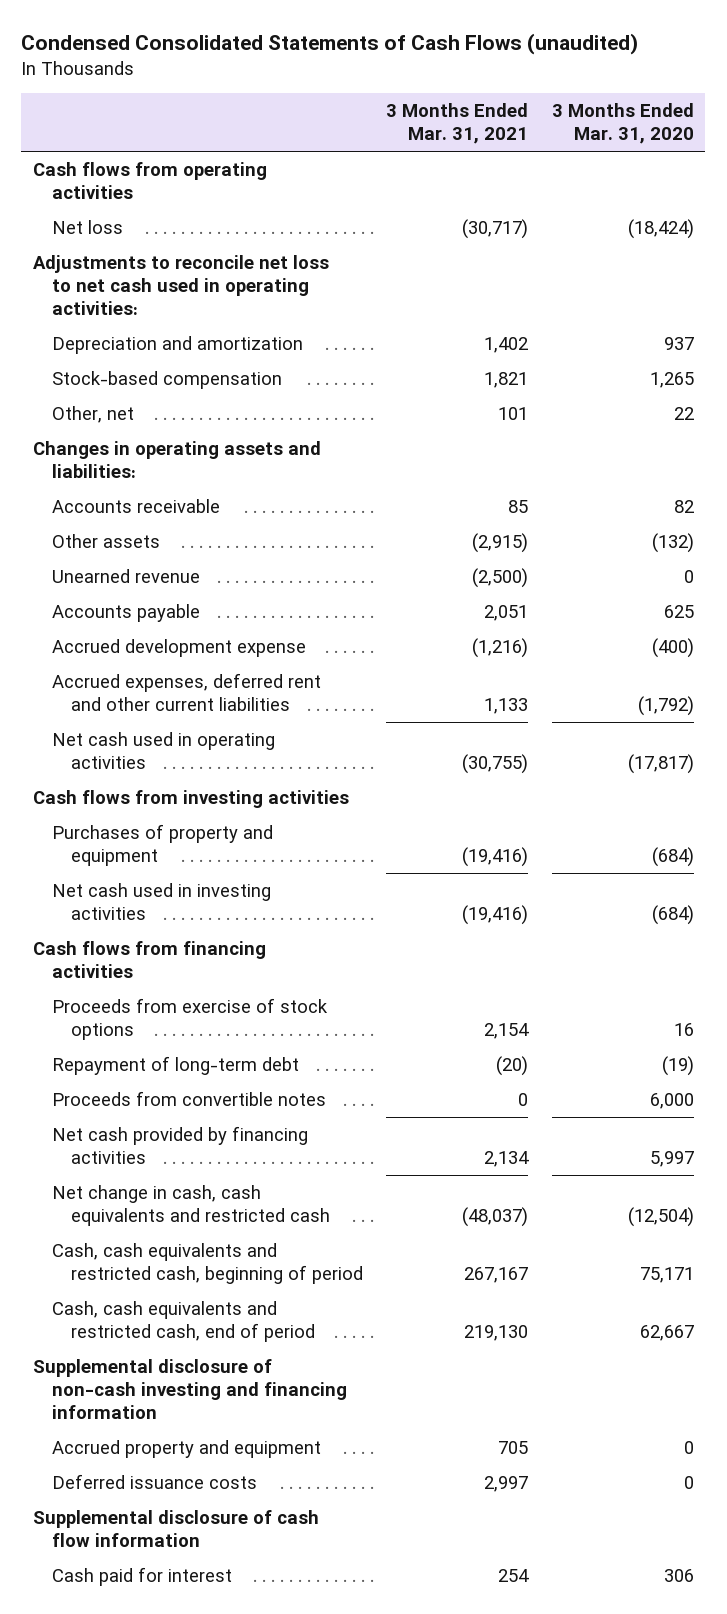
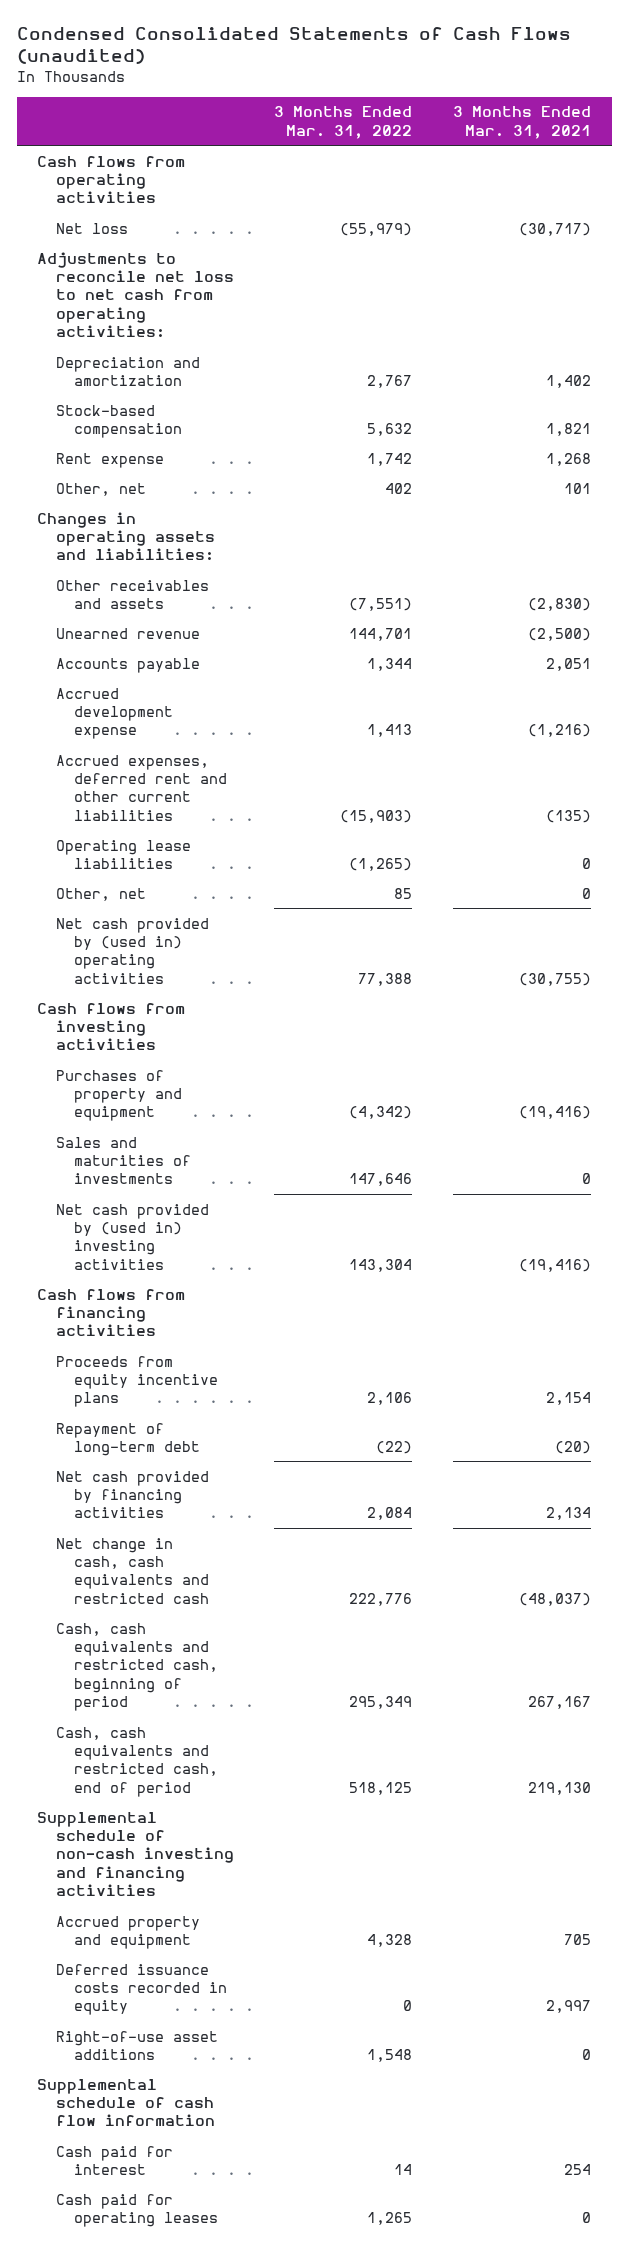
[551,103,694,145] 3 Months Ended Mar. 31, 2020 -> none
none -> [274,106,413,139] 3 Months Ended Mar. 31, 2022
[33,254,330,316] Adjustments to reconcile net loss to net cash used in operating activities: -> [37,251,234,339] Adjustments to reconcile net loss to net cash from operating activities:
none -> [55,452,164,468] Rent expense
[51,498,220,513] Accounts receivable -> none
[51,533,160,548] Other assets -> [55,579,209,610] Other receivables and assets
[472,532,529,553] (2,915) -> [528,598,592,612] (2,830)
[484,698,529,715] 1,133 -> [546,809,592,823] (135)
none -> [55,839,191,870] Operating lease liabilities
none -> [55,887,146,901] Other, net
[51,731,275,770] Net cash used in operating activities -> [55,917,209,984] Net cash provided by (used in) operating activities
none -> [55,1136,191,1185] Sales and maturities of investments
[51,882,271,921] Net cash used in investing activities -> [55,1203,209,1270] Net cash provided by (used in) investing activities
[51,997,328,1041] Proceeds from exercise of stock options -> [55,1355,218,1408] Proceeds from equity incentive plans
[51,1090,326,1106] Proceeds from convertible notes -> none
[33,1358,347,1420] Supplemental disclosure of non-cash investing and financing information -> [37,1811,234,1897] Supplemental schedule of non-cash investing and financing activities
[51,1473,257,1489] Deferred issuance costs -> [55,1963,227,2016] Deferred issuance costs recorded in equity
none -> [55,2030,218,2061] Right-of-use asset additions
[33,1509,320,1548] Supplemental disclosure of cash flow information -> [37,2078,215,2127] Supplemental schedule of cash flow information
none -> [55,2193,218,2228] Cash paid for operating leases

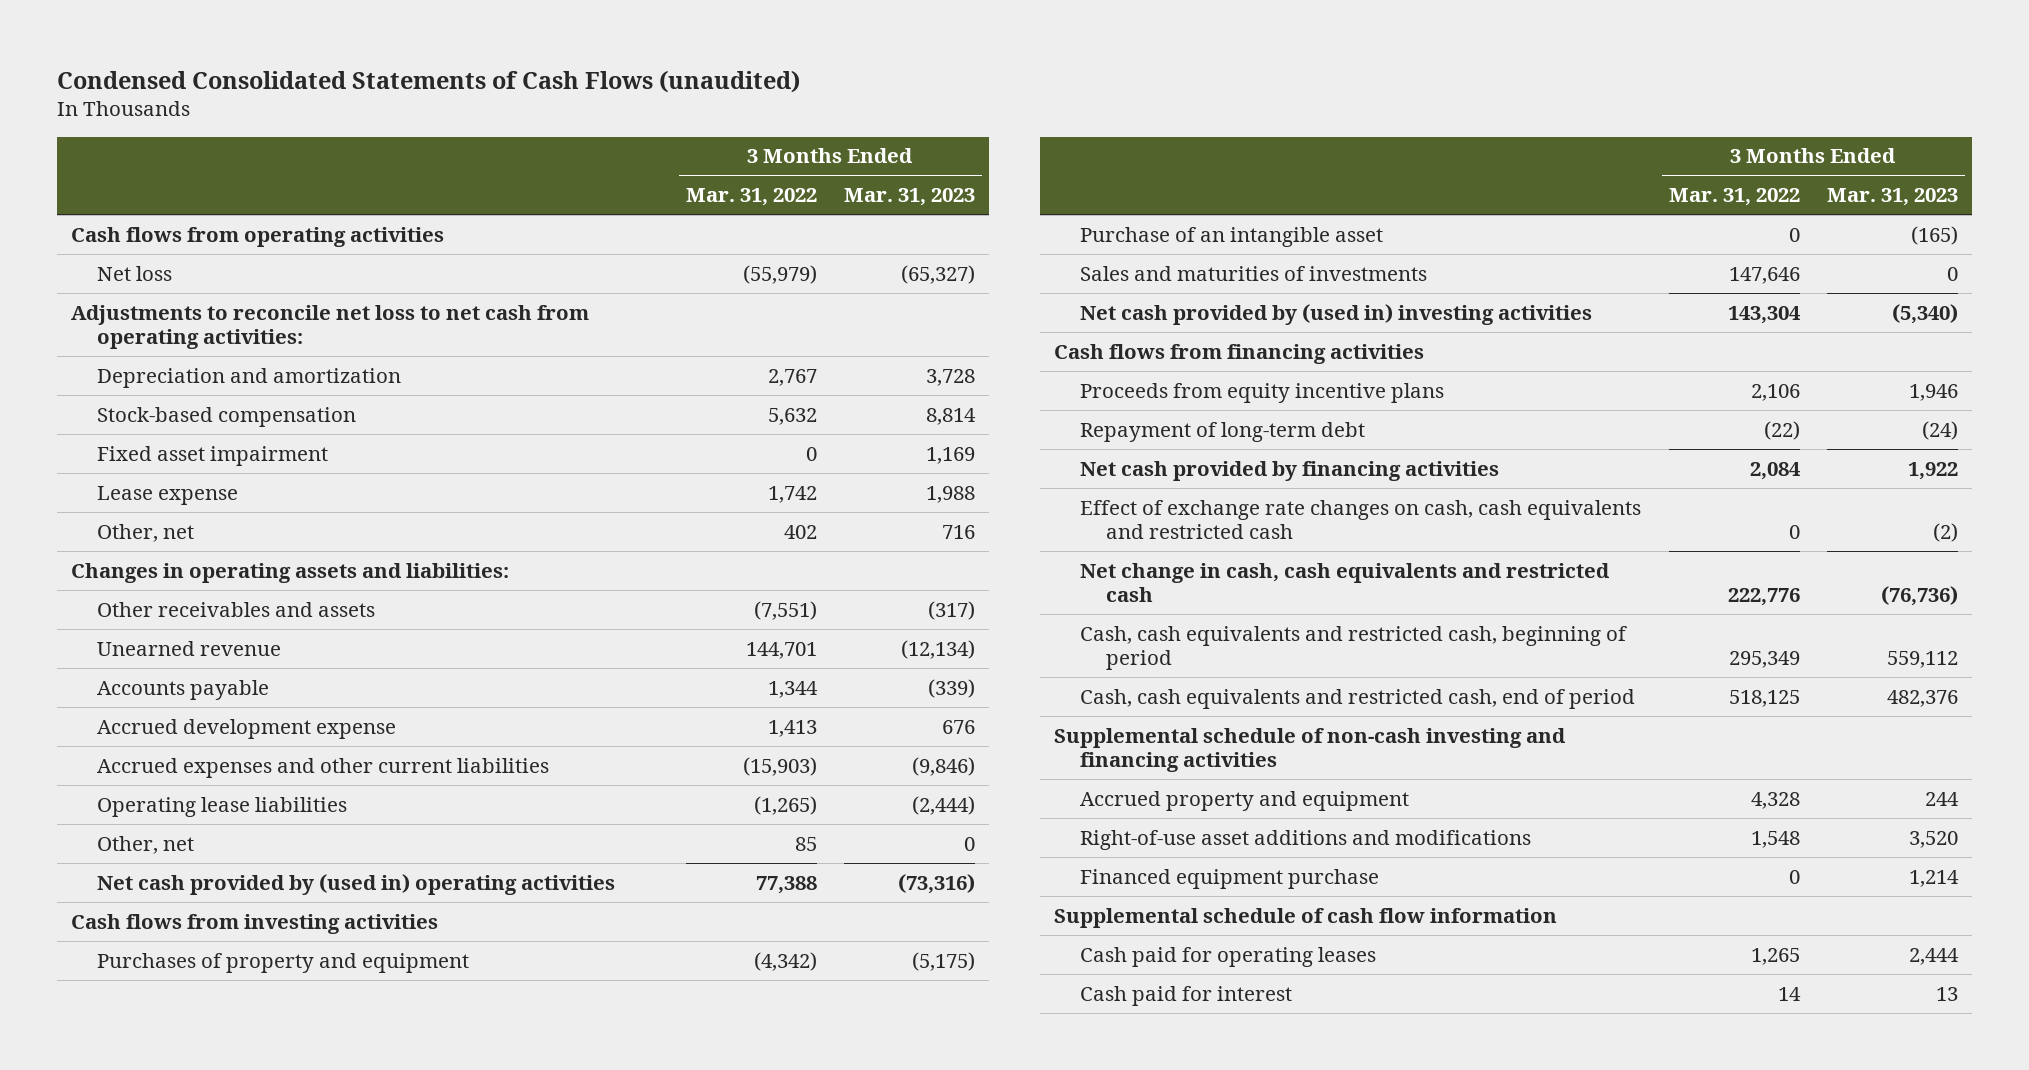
[453,106,592,139] 3 Months Ended Mar. 31, 2021 -> none
none -> [844,188,976,207] Mar. 31, 2023
none -> [96,445,328,466] Fixed asset impairment
[55,452,164,468] Rent expense -> [96,485,238,505] Lease expense
[55,754,227,821] Accrued expenses, deferred rent and other current liabilities -> [96,757,549,778] Accrued expenses and other current liabilities
none -> [1079,226,1383,247] Purchase of an intangible asset
none -> [1079,499,1641,539] Effect of exchange rate changes on cash, cash equivalents and restricted cash
[55,1963,227,2016] Deferred issuance costs recorded in equity -> none
[55,2030,218,2061] Right-of-use asset additions -> [1079,829,1531,850] Right-of-use asset additions and modifications
none -> [1079,868,1379,889] Financed equipment purchase
[55,2145,173,2176] Cash paid for interest -> [1079,985,1292,1006] Cash paid for interest

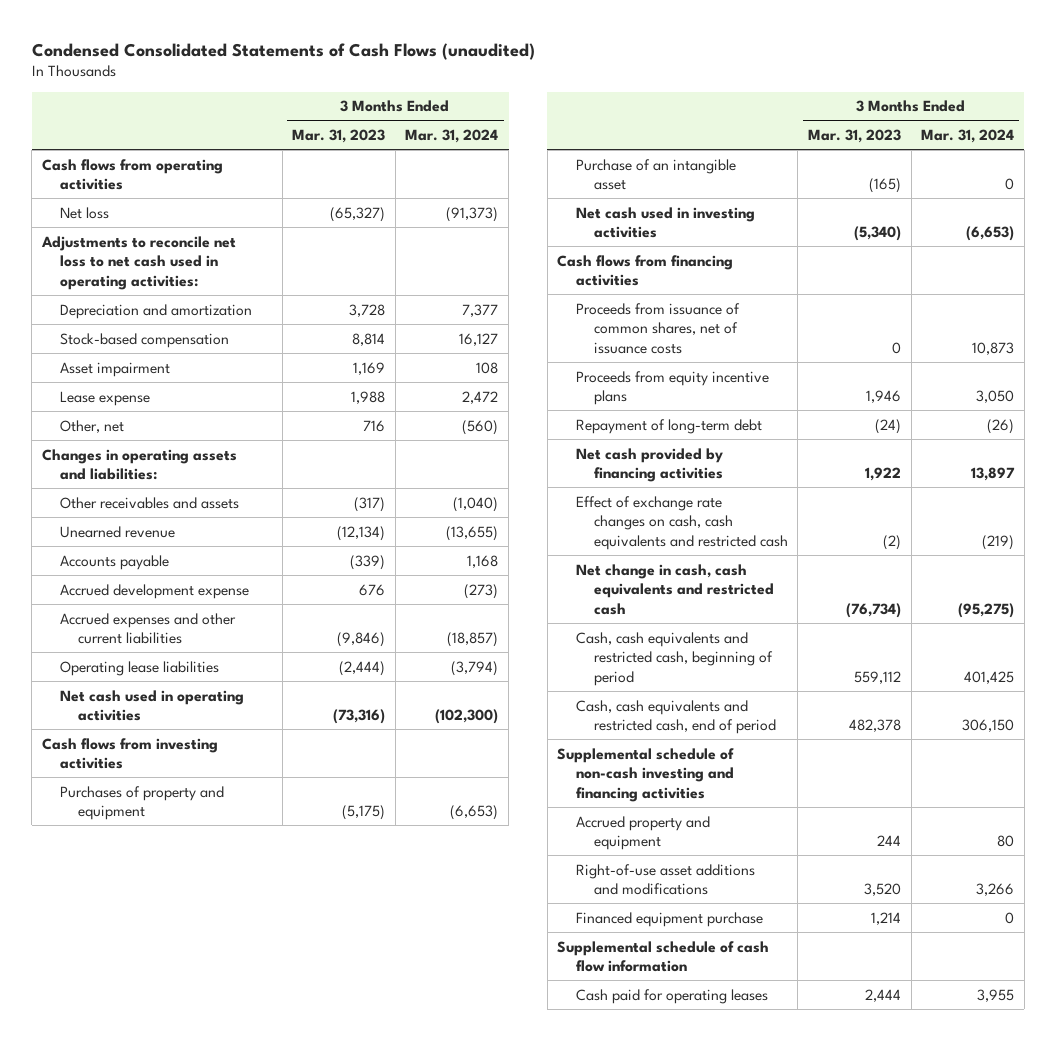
[685,188,817,207] Mar. 31, 2022 -> none
none -> [405,129,499,144] Mar. 31, 2024
[70,304,589,349] Adjustments to reconcile net loss to net cash from operating activities: -> [40,235,236,290] Adjustments to reconcile net loss to net cash used in operating activities:
[96,445,328,466] Fixed asset impairment -> [59,361,170,377] Asset impairment
[96,835,194,854] Other, net -> none
[96,873,615,895] Net cash provided by (used in) operating activities -> [59,689,244,722] Net cash used in operating activities
[1079,265,1427,281] Sales and maturities of investments -> none
[1079,303,1592,325] Net cash provided by (used in) investing activities -> [575,206,755,239] Net cash used in investing activities
none -> [575,302,740,354] Proceeds from issuance of common shares, net of issuance costs
[1881,585,1959,606] (76,736) -> [845,602,901,618] (76,734)
[1887,689,1959,707] 482,376 -> [848,719,901,733] 482,378
[1079,985,1292,1006] Cash paid for interest -> none

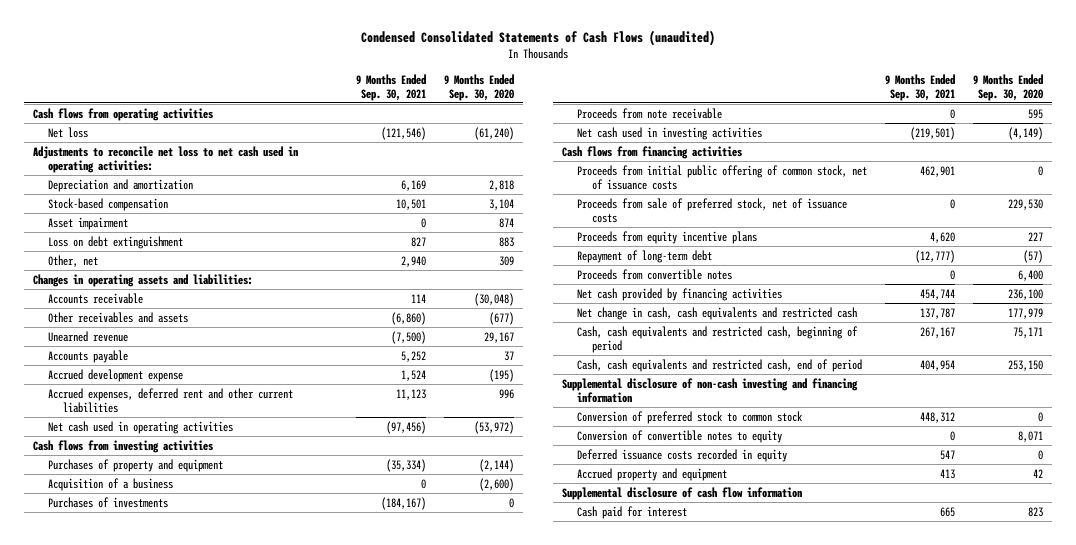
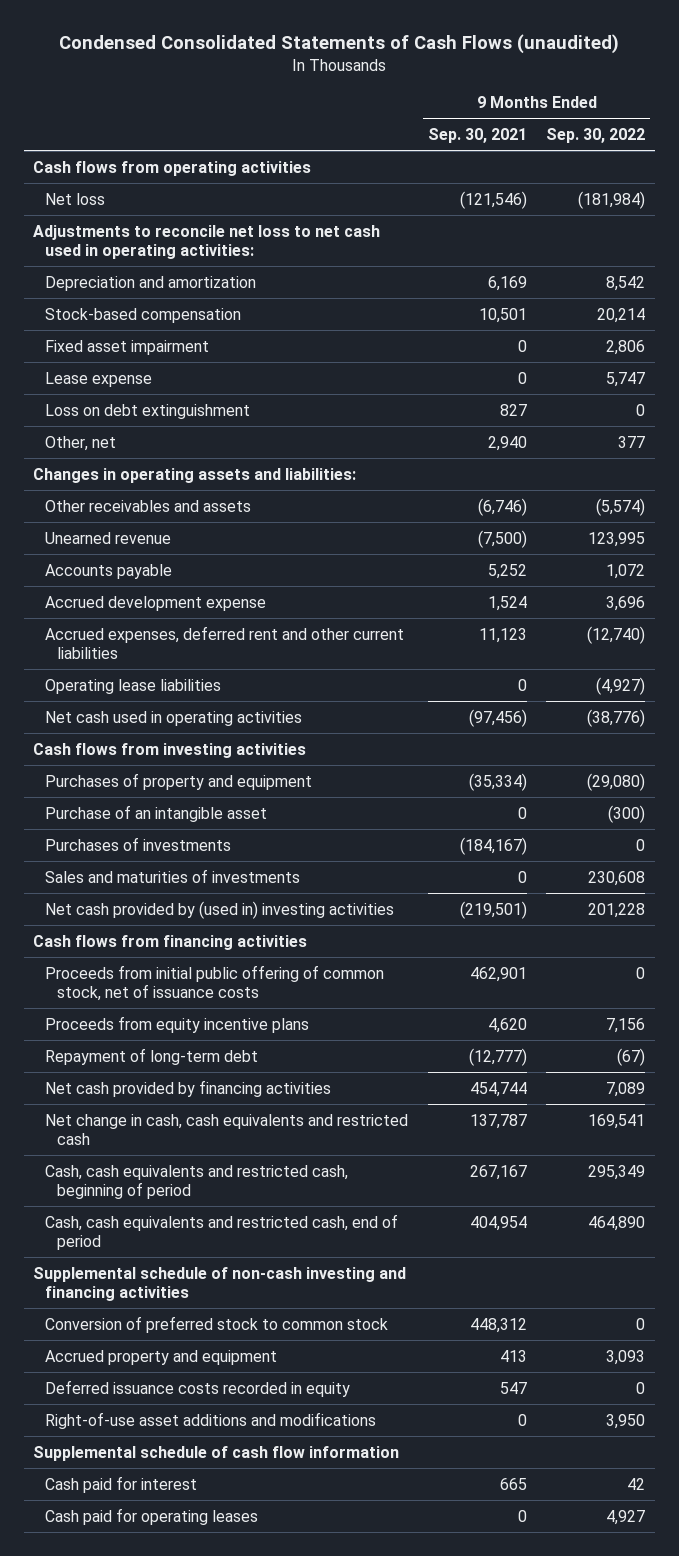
[444,73,515,101] 9 Months Ended Sep. 30, 2020 -> none
none -> [546,128,646,144] Sep. 30, 2022
[47,216,128,230] Asset impairment -> [45,339,210,355] Fixed asset impairment
none -> [45,371,153,387] Lease expense
[47,292,143,304] Accounts receivable -> none
[391,311,427,325] (6,860) -> [477,497,527,516] (6,746)
none -> [45,678,222,694] Operating lease liabilities
[47,477,173,491] Acquisition of a business -> none
none -> [45,804,268,822] Purchase of an intangible asset
[576,107,722,119] Proceeds from note receivable -> none
none -> [45,868,301,883] Sales and maturities of investments
[576,126,762,140] Net cash used in investing activities -> [45,900,395,919] Net cash provided by (used in) investing activities
[576,197,847,223] Proceeds from sale of preferred stock, net of issuance costs -> none
[576,268,732,280] Proceeds from convertible notes -> none
[561,377,858,403] Supplemental disclosure of non-cash investing and financing information -> [33,1266,407,1301] Supplemental schedule of non-cash investing and financing activities
[576,429,782,443] Conversion of convertible notes to equity -> none
[576,448,787,462] Deferred issuance costs recorded in equity -> [45,1379,351,1397] Deferred issuance costs recorded in equity
none -> [45,1411,377,1429] Right-of-use asset additions and modifications
[561,486,802,500] Supplemental disclosure of cash flow information -> [33,1445,400,1461] Supplemental schedule of cash flow information
none -> [45,1507,259,1525] Cash paid for operating leases

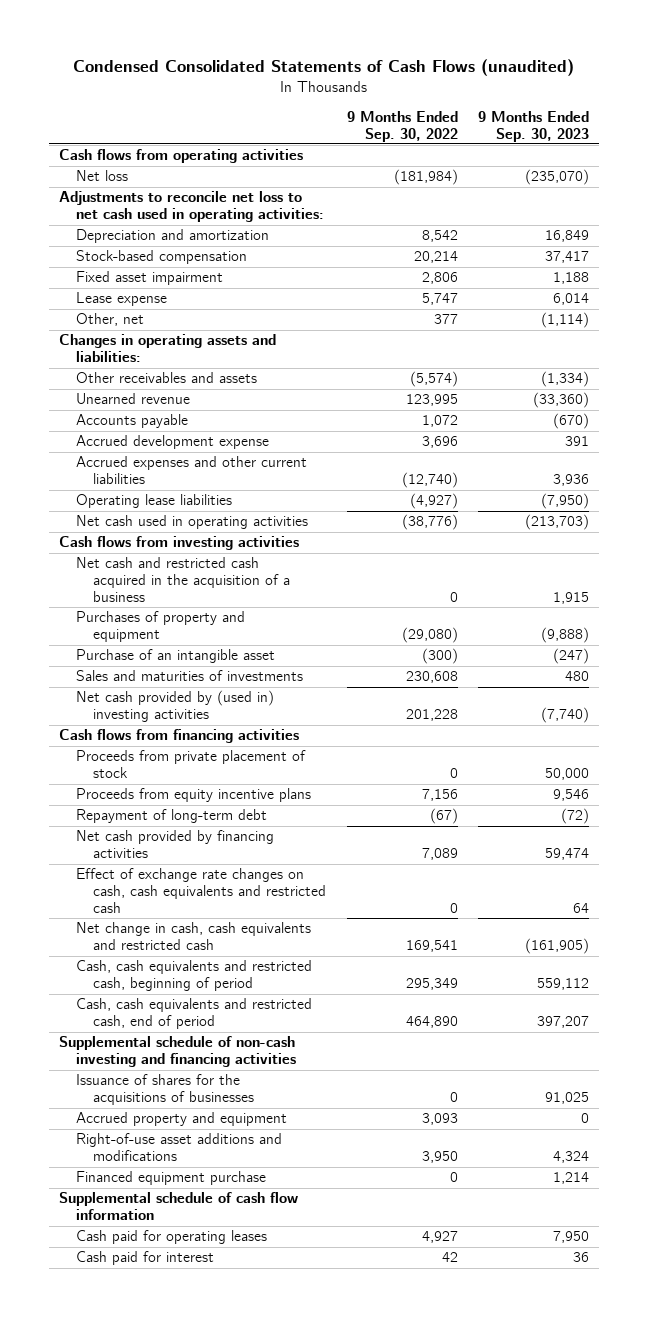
[427,128,527,144] Sep. 30, 2021 -> none
none -> [477,110,589,142] 9 Months Ended Sep. 30, 2023
[45,403,251,419] Loss on debt extinguishment -> none
[45,625,405,659] Accrued expenses, deferred rent and other current liabilities -> [76,456,308,485] Accrued expenses and other current liabilities
none -> [76,557,291,603] Net cash and restricted cash acquired in the acquisition of a business
[45,836,232,851] Purchases of investments -> none
[45,964,385,1001] Proceeds from initial public offering of common stock, net of issuance costs -> none
none -> [76,750,307,779] Proceeds from private placement of stock
none -> [76,868,327,914] Effect of exchange rate changes on cash, cash equivalents and restricted cash
[45,1315,389,1333] Conversion of preferred stock to common stock -> none
none -> [76,1074,255,1106] Issuance of shares for the acquisitions of businesses
[45,1379,351,1397] Deferred issuance costs recorded in equity -> none
none -> [76,1171,267,1186] Financed equipment purchase
[45,1475,198,1493] Cash paid for interest -> [76,1251,215,1266] Cash paid for interest

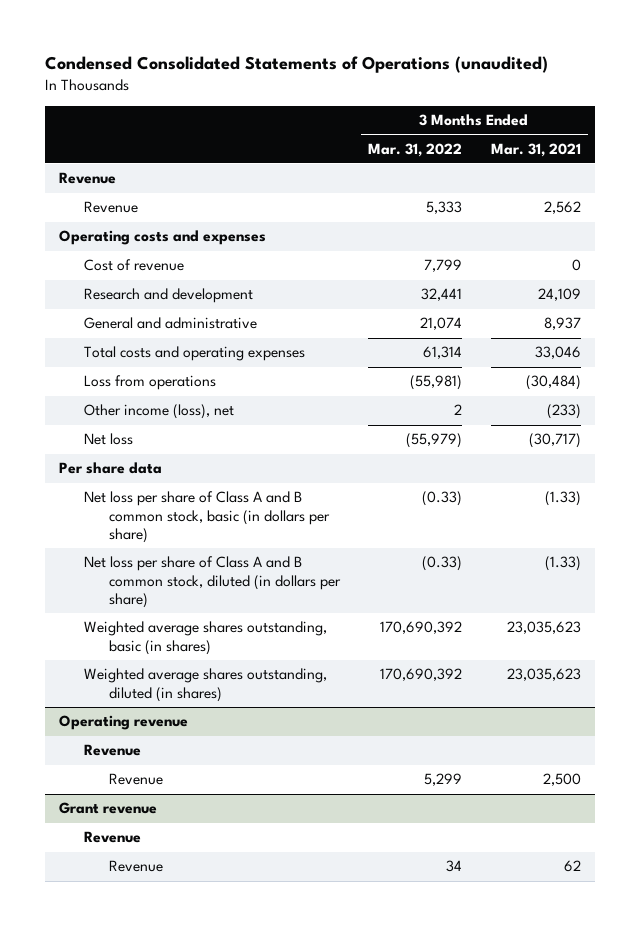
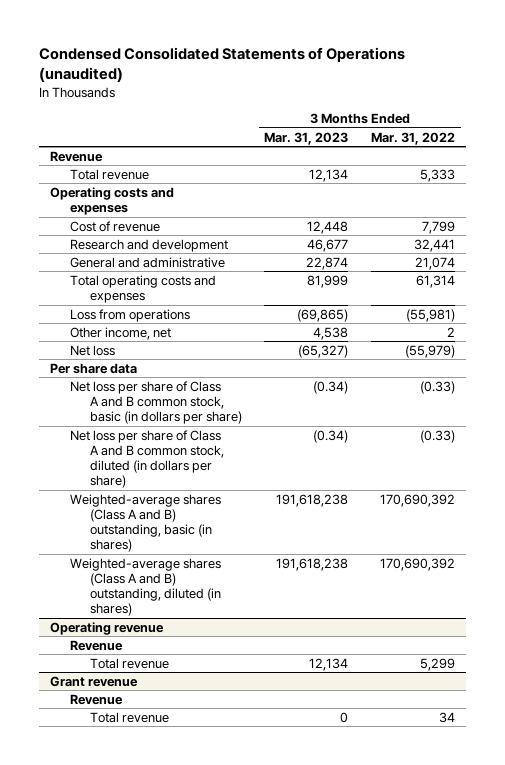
[490,142,581,157] Mar. 31, 2021 -> none
none -> [264,131,349,145] Mar. 31, 2023
[83,201,138,214] Revenue -> [69,168,149,180] Total revenue
[83,346,305,362] Total costs and operating expenses -> [69,274,216,303] Total operating costs and expenses
[83,404,234,420] Other income (loss), net -> [69,326,171,340] Other income, net
[83,621,327,655] Weighted average shares outstanding, basic (in shares) -> [69,493,221,553] Weighted-average shares (Class A and B) outstanding, basic (in shares)
[83,668,327,702] Weighted average shares outstanding, diluted (in shares) -> [69,557,221,617] Weighted-average shares (Class A and B) outstanding, diluted (in shares)
[108,773,163,786] Revenue -> [89,657,169,669] Total revenue
[108,860,163,873] Revenue -> [89,711,169,723] Total revenue

